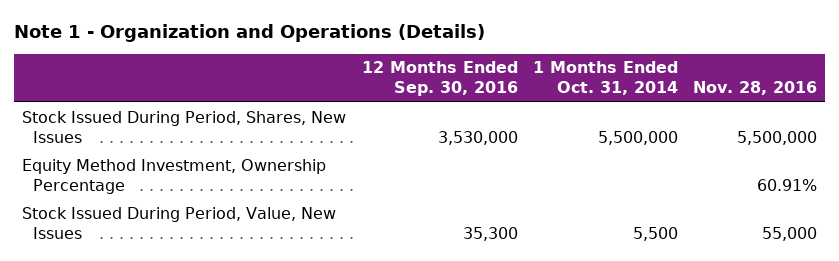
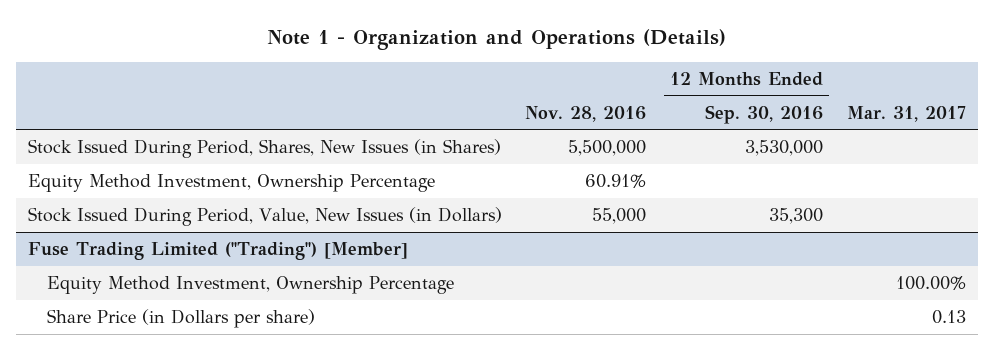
[532,61,678,96] 1 Months Ended Oct. 31, 2014 -> none
none -> [846,105,966,122] Mar. 31, 2017
[22,110,347,143] Stock Issued During Period, Shares, New Issues -> [27,139,501,159] Stock Issued During Period, Shares, New Issues (in Shares)
[22,206,337,239] Stock Issued During Period, Value, New Issues -> [27,207,502,227] Stock Issued During Period, Value, New Issues (in Dollars)
none -> [27,242,408,261] Fuse Trading Limited ("Trading") [Member]
none -> [46,276,454,295] Equity Method Investment, Ownership Percentage
none -> [46,309,315,329] Share Price (in Dollars per share)

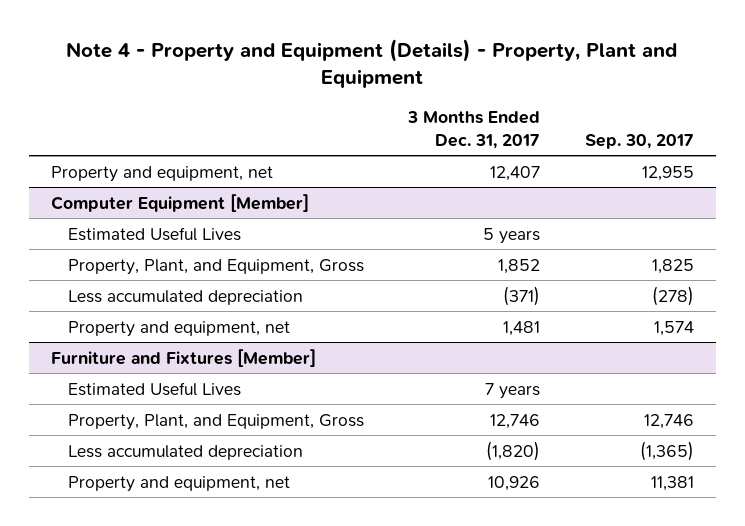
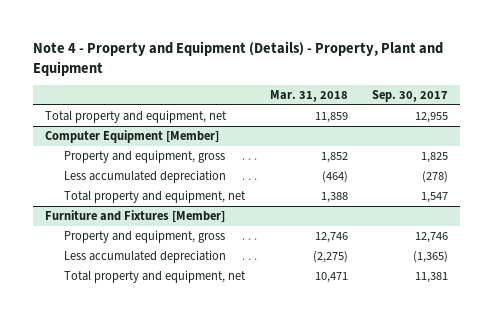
[407,111,541,149] 3 Months Ended Dec. 31, 2017 -> none
none -> [269,90,348,103] Mar. 31, 2018
[51,165,274,182] Property and equipment, net -> [45,109,228,123] Total property and equipment, net
[68,226,242,241] Estimated Useful Lives -> none
[68,258,365,275] Property, Plant, and Equipment, Gross -> [64,149,226,163] Property and equipment, gross
[68,320,291,337] Property and equipment, net -> [64,189,247,203] Total property and equipment, net
[653,320,694,336] 1,574 -> [420,191,448,203] 1,547
[68,381,242,396] Estimated Useful Lives -> none
[68,413,365,430] Property, Plant, and Equipment, Gross -> [64,229,226,243] Property and equipment, gross
[68,475,291,492] Property and equipment, net -> [64,269,247,283] Total property and equipment, net

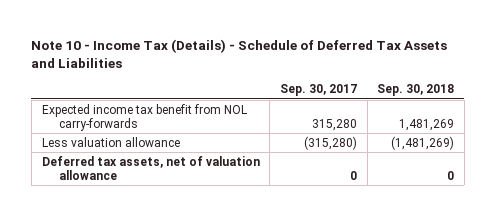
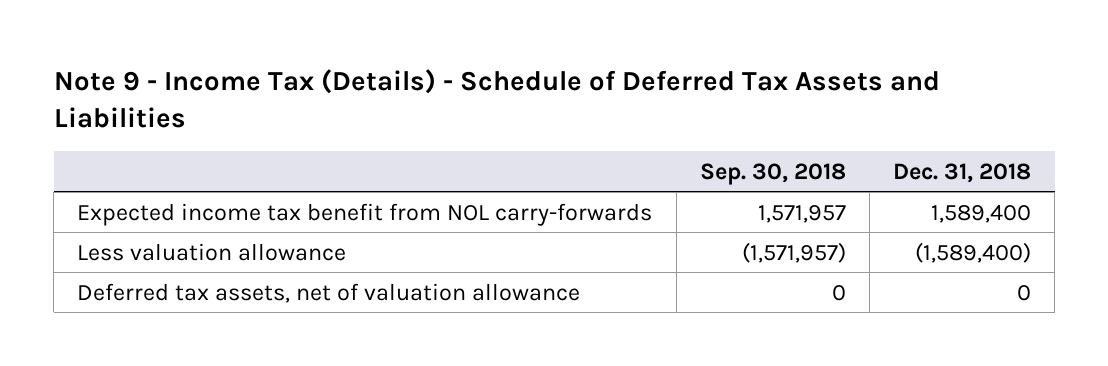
[31,38,448,68] Note 10 - Income Tax (Details) - Schedule of Deferred Tax Assets and Liabilities -> [53,69,940,129] Note 9 - Income Tax (Details) - Schedule of Deferred Tax Assets and Liabilities
[279,84,357,97] Sep. 30, 2017 -> none
none -> [893,162,1032,183] Dec. 31, 2018
[399,118,455,131] 1,481,269 -> [757,204,846,223] 1,571,957
[391,135,455,150] (1,481,269) -> [741,241,846,263] (1,571,957)

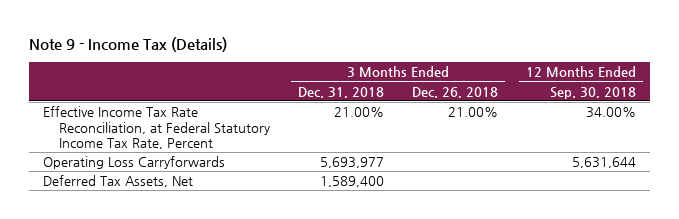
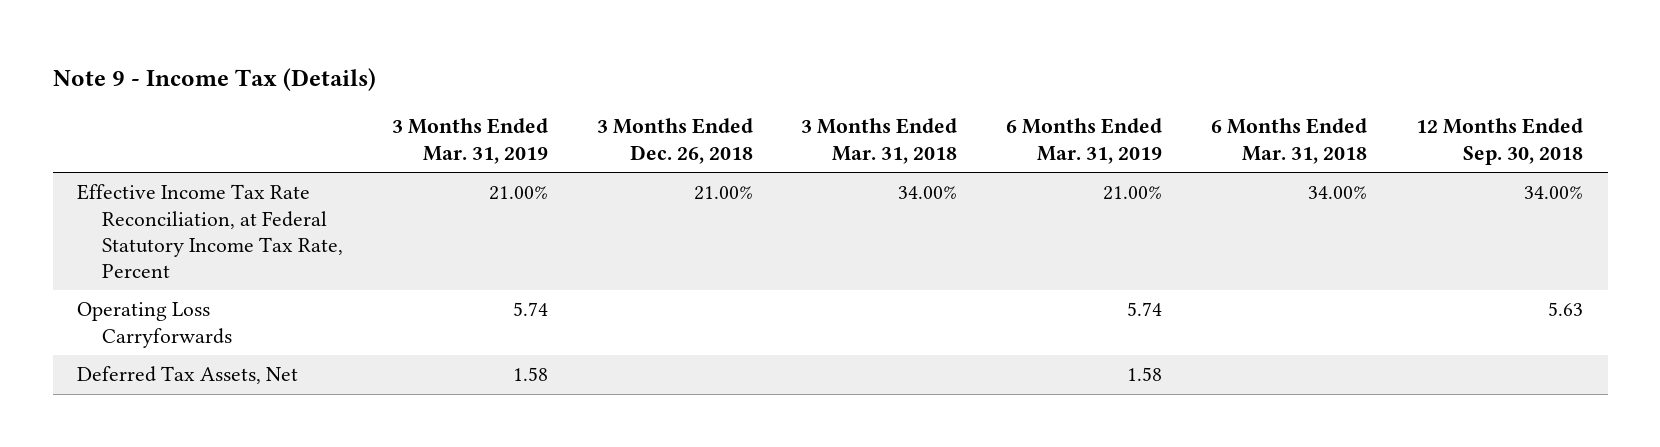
[298,86,385,98] Dec. 31, 2018 -> none
none -> [391,118,548,164] 3 Months Ended Mar. 31, 2019
none -> [801,118,958,164] 3 Months Ended Mar. 31, 2018
none -> [1006,118,1163,164] 6 Months Ended Mar. 31, 2019
none -> [1211,118,1368,164] 6 Months Ended Mar. 31, 2018
[572,157,637,169] 5,631,644 -> [1548,302,1584,317] 5.63

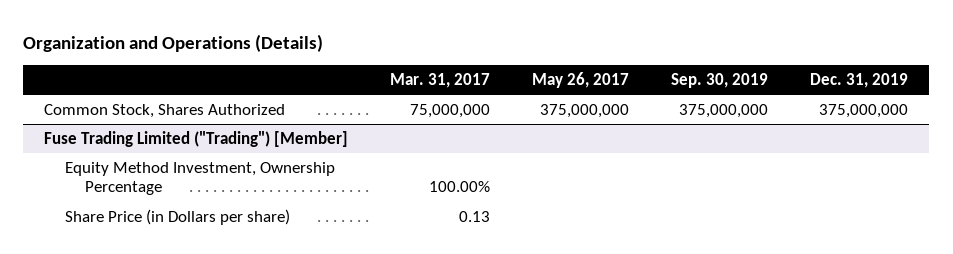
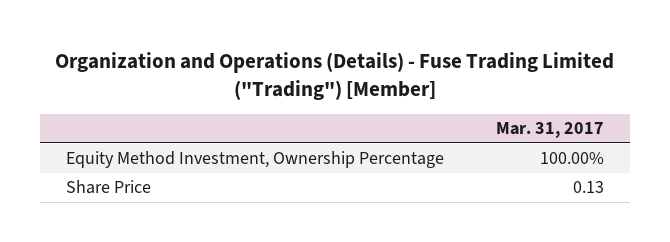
[23,33,324,52] Organization and Operations (Details) -> [54,51,614,100] Organization and Operations (Details) - Fuse Trading Limited ("Trading") [Member]
[532,72,630,89] May 26, 2017 -> none
[671,73,769,89] Sep. 30, 2019 -> none
[810,73,909,89] Dec. 31, 2019 -> none
[44,103,286,118] Common Stock, Shares Authorized -> none
[44,130,349,147] Fuse Trading Limited ("Trading") [Member] -> none
[64,208,290,225] Share Price (in Dollars per share) -> [65,180,151,195] Share Price

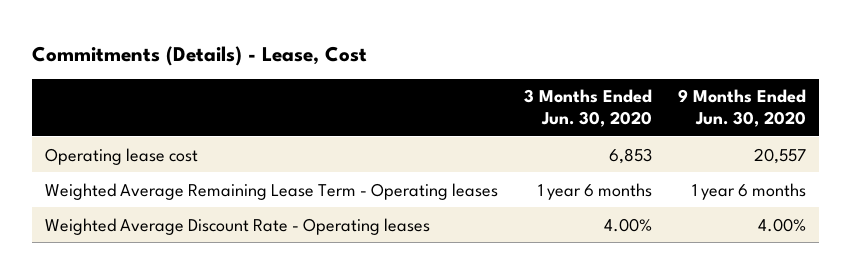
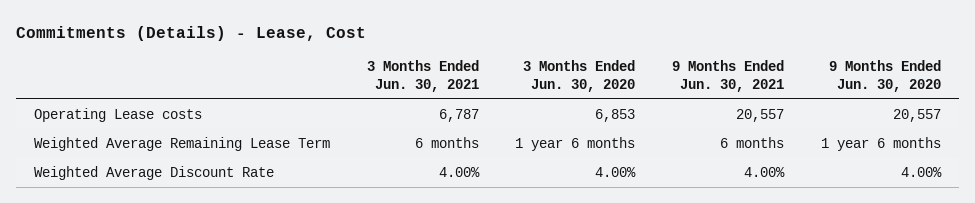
none -> [366,59,479,93] 3 Months Ended Jun. 30, 2021
none -> [672,59,785,93] 9 Months Ended Jun. 30, 2021
[45,147,199,165] Operating lease cost -> [34,108,203,123] Operating Lease costs
[45,182,499,200] Weighted Average Remaining Lease Term - Operating leases -> [34,137,331,152] Weighted Average Remaining Lease Term
[45,217,431,235] Weighted Average Discount Rate - Operating leases -> [34,166,275,181] Weighted Average Discount Rate

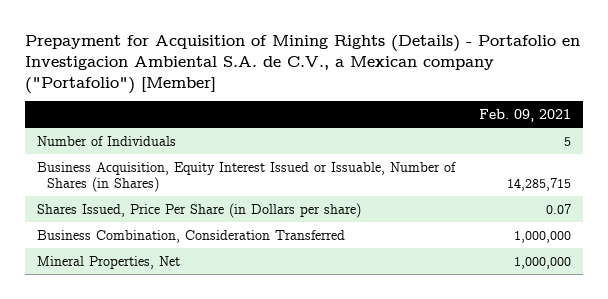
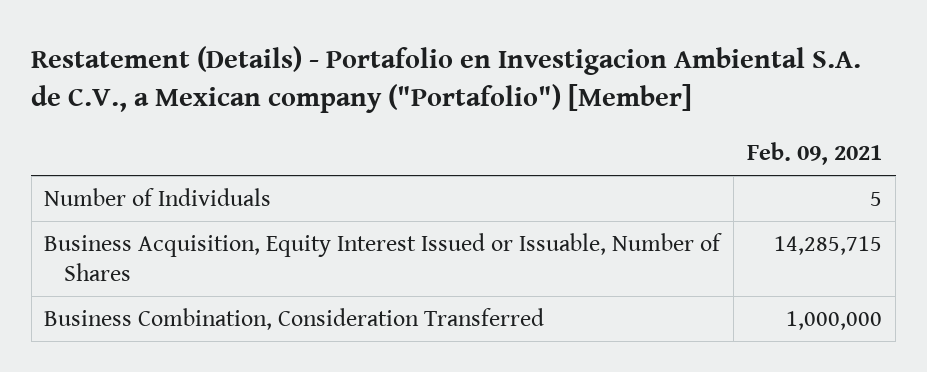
[25,34,581,94] Prepayment for Acquisition of Mining Rights (Details) - Portafolio en Investigacion Ambiental S.A. de C.V., a Mexican company ("Portafolio") [Member] -> [31,46,862,113] Restatement (Details) - Portafolio en Investigacion Ambiental S.A. de C.V., a Mexican company ("Portafolio") [Member]
[37,202,362,218] Shares Issued, Price Per Share (in Dollars per share) -> none
[37,161,457,192] Business Acquisition, Equity Interest Issued or Issuable, Number of Shares (in Shares) -> [44,233,723,281] Business Acquisition, Equity Interest Issued or Issuable, Number of Shares
[37,255,181,269] Mineral Properties, Net -> none

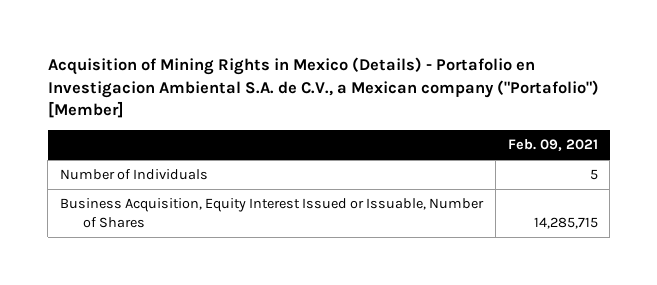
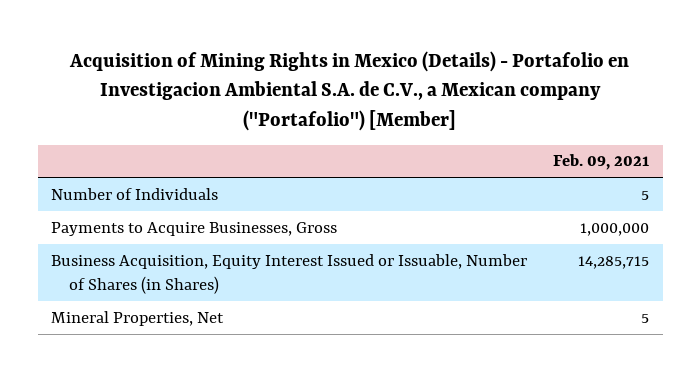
none -> [50,221,337,236] Payments to Acquire Businesses, Gross
[59,198,484,228] Business Acquisition, Equity Interest Issued or Issuable, Number of Shares -> [50,253,527,294] Business Acquisition, Equity Interest Issued or Issuable, Number of Shares (in Shares)
none -> [50,310,224,326] Mineral Properties, Net

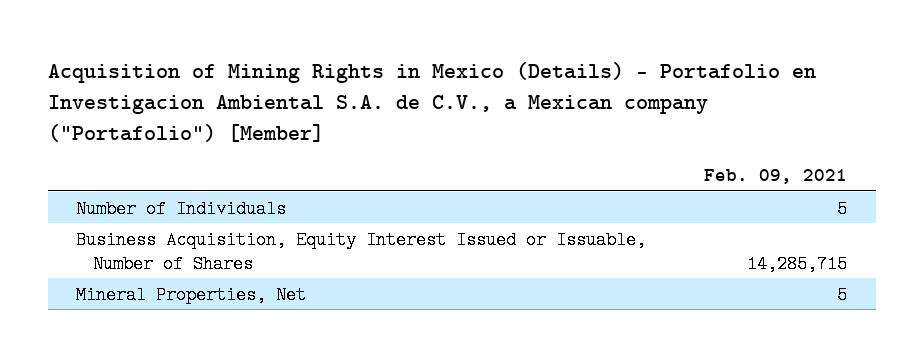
[50,221,337,236] Payments to Acquire Businesses, Gross -> none
[50,253,527,294] Business Acquisition, Equity Interest Issued or Issuable, Number of Shares (in Shares) -> [76,230,647,273] Business Acquisition, Equity Interest Issued or Issuable, Number of Shares

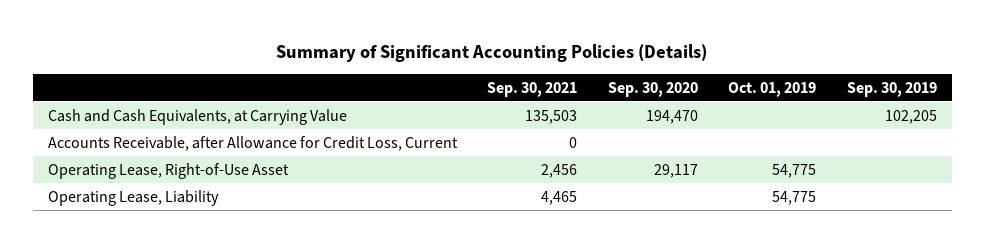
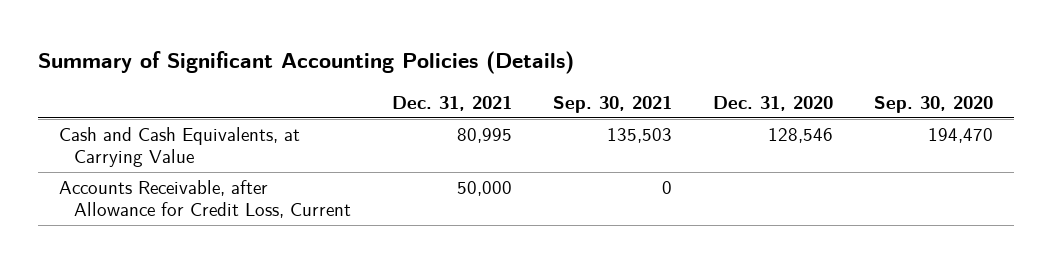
[728,81,817,97] Oct. 01, 2019 -> none
[846,81,937,97] Sep. 30, 2019 -> none
none -> [391,96,512,112] Dec. 31, 2021
none -> [713,96,834,112] Dec. 31, 2020
[47,162,289,179] Operating Lease, Right-of-Use Asset -> none
[47,189,219,206] Operating Lease, Liability -> none

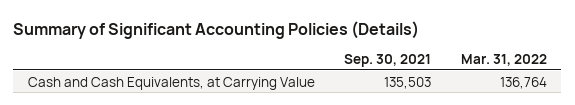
[391,96,512,112] Dec. 31, 2021 -> none
[713,96,834,112] Dec. 31, 2020 -> none
[874,96,994,114] Sep. 30, 2020 -> none
none -> [460,53,547,66] Mar. 31, 2022
[58,180,351,219] Accounts Receivable, after Allowance for Credit Loss, Current -> none

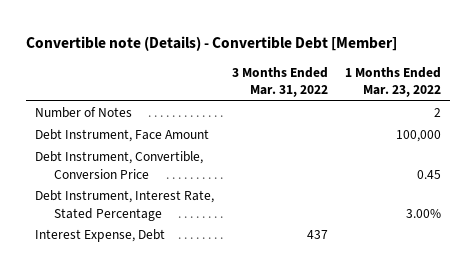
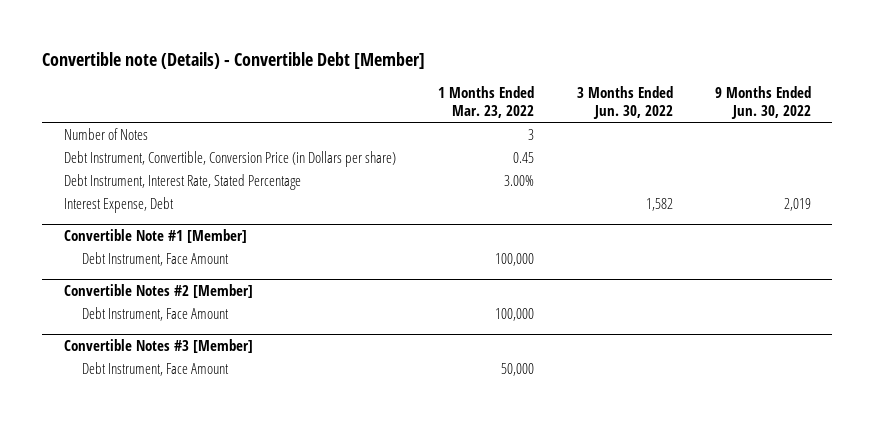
[231,66,328,98] 3 Months Ended Mar. 31, 2022 -> none
none -> [576,85,673,120] 3 Months Ended Jun. 30, 2022
none -> [715,85,812,120] 9 Months Ended Jun. 30, 2022
[35,129,210,143] Debt Instrument, Face Amount -> none
[434,108,442,118] 2 -> [528,128,535,140] 3
[35,151,204,180] Debt Instrument, Convertible, Conversion Price -> [63,150,396,167] Debt Instrument, Convertible, Conversion Price (in Dollars per share)
none -> [63,228,247,243] Convertible Note #1 [Member]
none -> [82,251,230,266] Debt Instrument, Face Amount
none -> [63,283,253,298] Convertible Notes #2 [Member]
none -> [82,306,230,321] Debt Instrument, Face Amount
none -> [63,338,253,353] Convertible Notes #3 [Member]
none -> [82,361,230,376] Debt Instrument, Face Amount

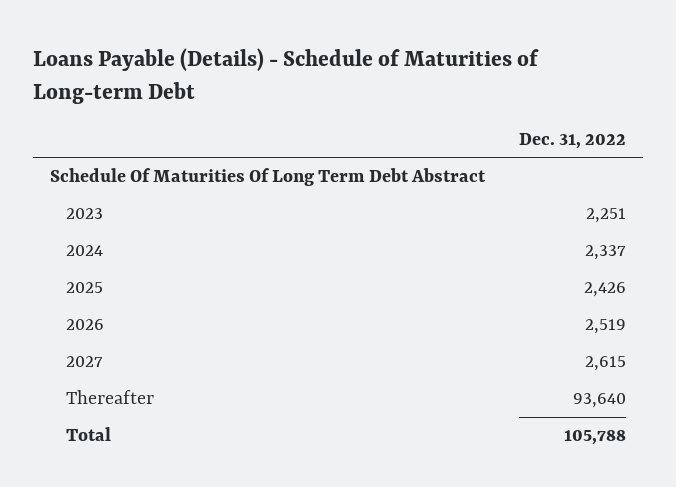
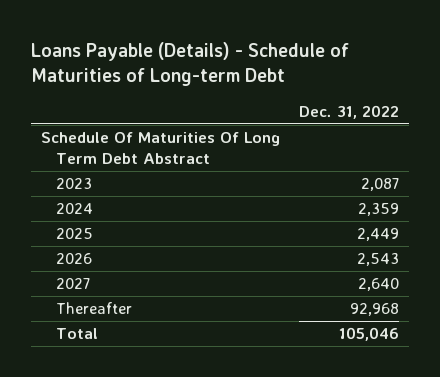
[585,208,626,224] 2,251 -> [361,178,400,192] 2,087
[584,245,626,261] 2,337 -> [358,203,400,217] 2,359
[583,282,626,298] 2,426 -> [357,228,400,242] 2,449
[584,319,626,335] 2,519 -> [357,253,400,267] 2,543
[584,356,626,372] 2,615 -> [358,278,400,292] 2,640
[572,393,626,409] 93,640 -> [350,303,400,317] 92,968
[563,430,626,446] 105,788 -> [339,327,400,342] 105,046

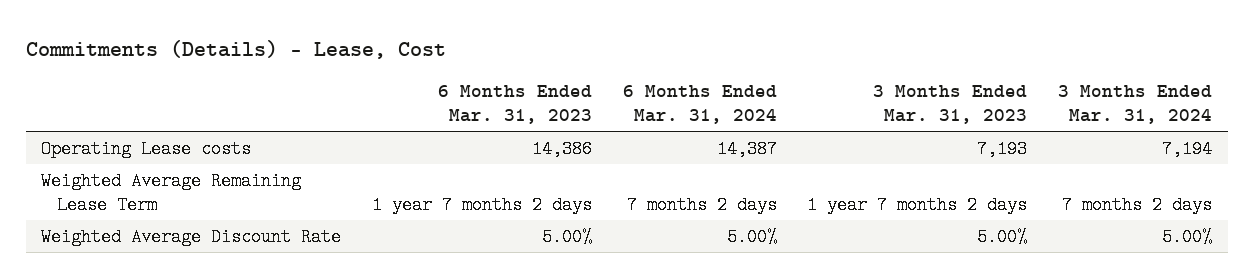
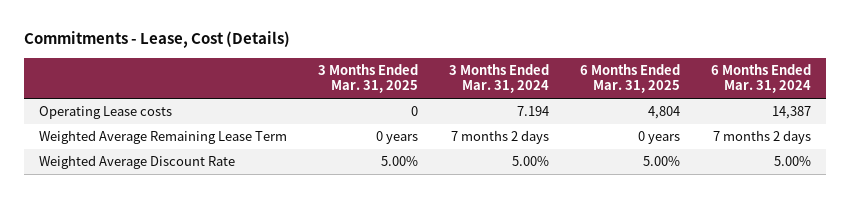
[25,39,446,59] Commitments (Details) - Lease, Cost -> [24,31,291,49] Commitments - Lease, Cost (Details)
[437,84,592,125] 6 Months Ended Mar. 31, 2023 -> none
[873,84,1028,125] 3 Months Ended Mar. 31, 2023 -> none
none -> [318,63,419,94] 3 Months Ended Mar. 31, 2025
none -> [579,63,680,94] 6 Months Ended Mar. 31, 2025
[1162,139,1213,158] 7,194 -> [517,106,550,117] 7.194

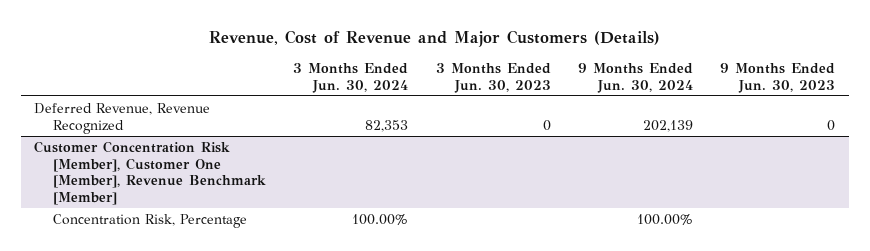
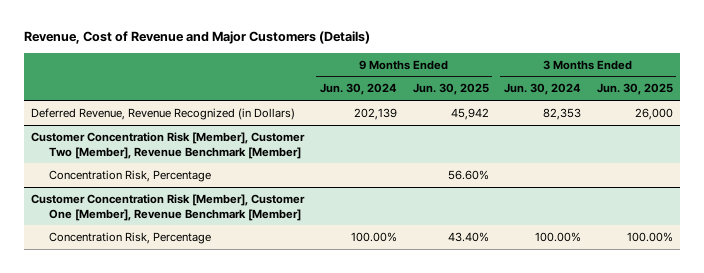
[435,62,551,93] 3 Months Ended Jun. 30, 2023 -> none
[720,62,836,93] 9 Months Ended Jun. 30, 2023 -> none
none -> [412,83,489,96] Jun. 30, 2025
none -> [596,83,673,96] Jun. 30, 2025
[34,102,211,134] Deferred Revenue, Revenue Recognized -> [31,107,296,120] Deferred Revenue, Revenue Recognized (in Dollars)
none -> [31,131,306,159] Customer Concentration Risk [Member], Customer Two [Member], Revenue Benchmark [Member]
none -> [48,169,211,182] Concentration Risk, Percentage

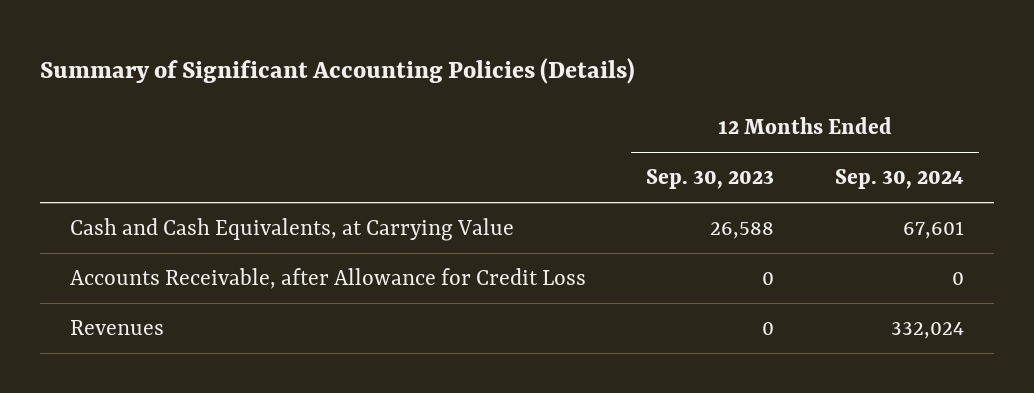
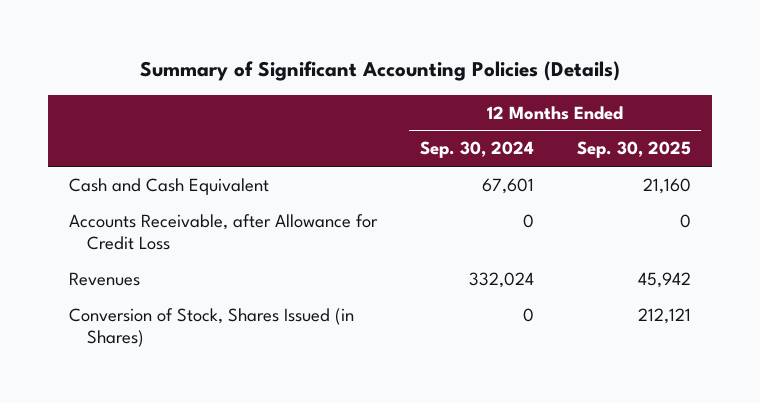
[646,169,775,190] Sep. 30, 2023 -> none
none -> [576,141,691,159] Sep. 30, 2025
[69,217,514,241] Cash and Cash Equivalents, at Carrying Value -> [69,177,270,195] Cash and Cash Equivalent
none -> [69,307,355,347] Conversion of Stock, Shares Issued (in Shares)

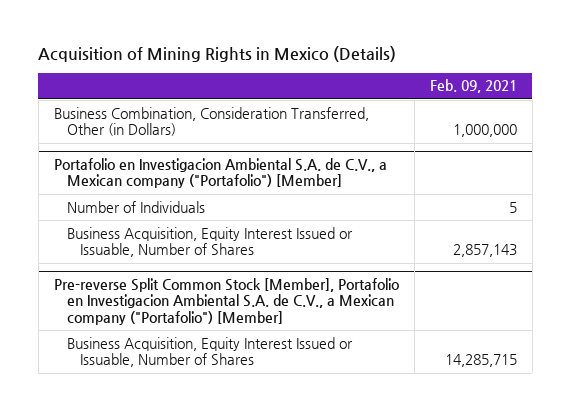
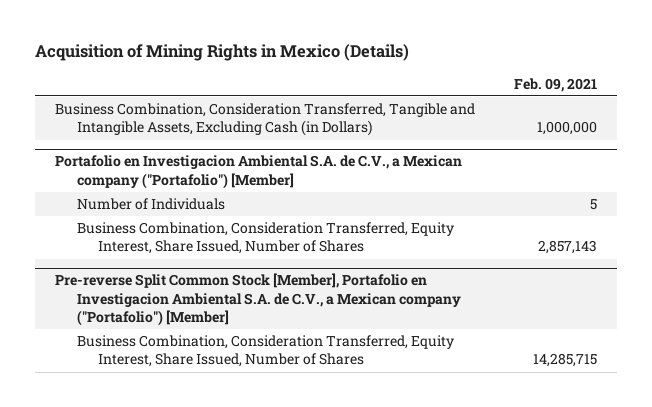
[53,106,369,137] Business Combination, Consideration Transferred, Other (in Dollars) -> [55,103,476,137] Business Combination, Consideration Transferred, Tangible and Intangible Assets, Excluding Cash (in Dollars)
[67,226,354,258] Business Acquisition, Equity Interest Issued or Issuable, Number of Shares -> [76,222,454,255] Business Combination, Consideration Transferred, Equity Interest, Share Issued, Number of Shares
[67,336,354,368] Business Acquisition, Equity Interest Issued or Issuable, Number of Shares -> [76,335,454,368] Business Combination, Consideration Transferred, Equity Interest, Share Issued, Number of Shares

